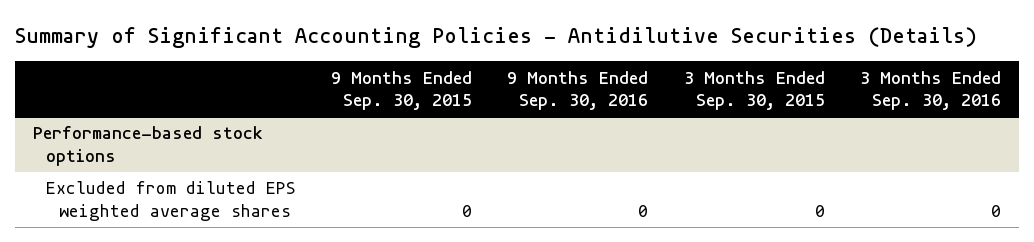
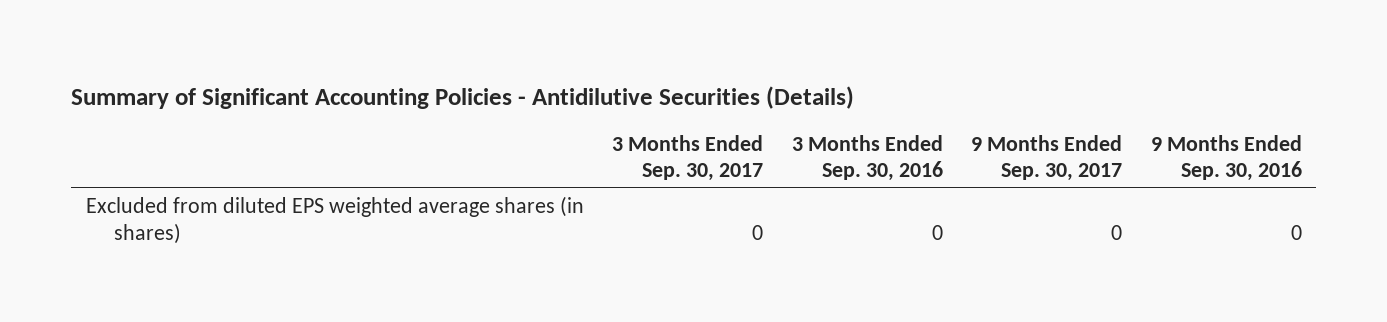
[331,70,473,111] 9 Months Ended Sep. 30, 2015 -> none
[683,70,825,111] 3 Months Ended Sep. 30, 2015 -> none
none -> [612,134,764,182] 3 Months Ended Sep. 30, 2017
none -> [971,134,1123,182] 9 Months Ended Sep. 30, 2017
[32,126,263,166] Performance-based stock options -> none
[45,181,296,221] Excluded from diluted EPS weighted average shares -> [85,196,584,245] Excluded from diluted EPS weighted average shares (in shares)

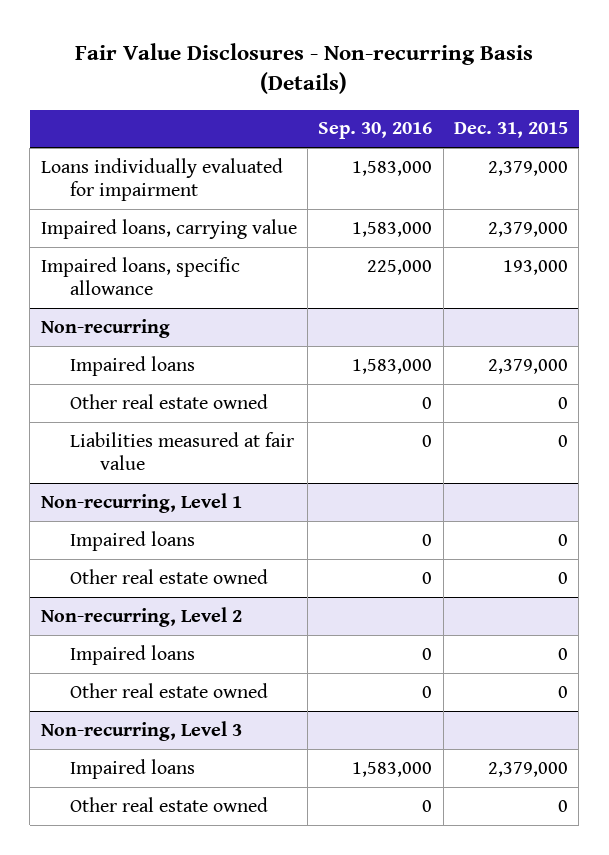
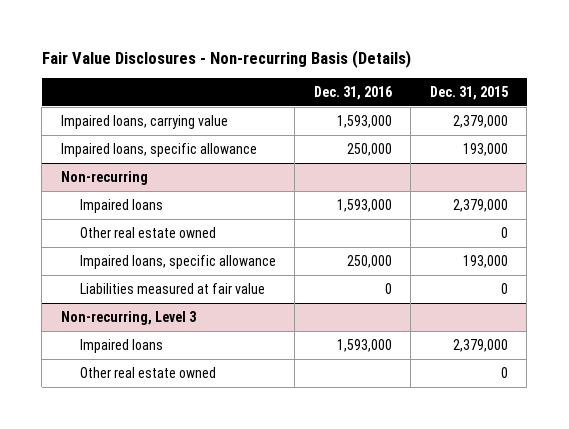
[318,122,433,140] Sep. 30, 2016 -> none
none -> [313,85,392,100] Dec. 31, 2016
[40,157,283,201] Loans individually evaluated for impairment -> none
none -> [79,254,276,269] Impaired loans, specific allowance
[40,492,242,513] Non-recurring, Level 1 -> none
[70,530,196,551] Impaired loans -> none
[70,568,269,584] Other real estate owned -> none
[40,606,242,627] Non-recurring, Level 2 -> none
[70,644,196,665] Impaired loans -> none
[70,682,269,698] Other real estate owned -> none

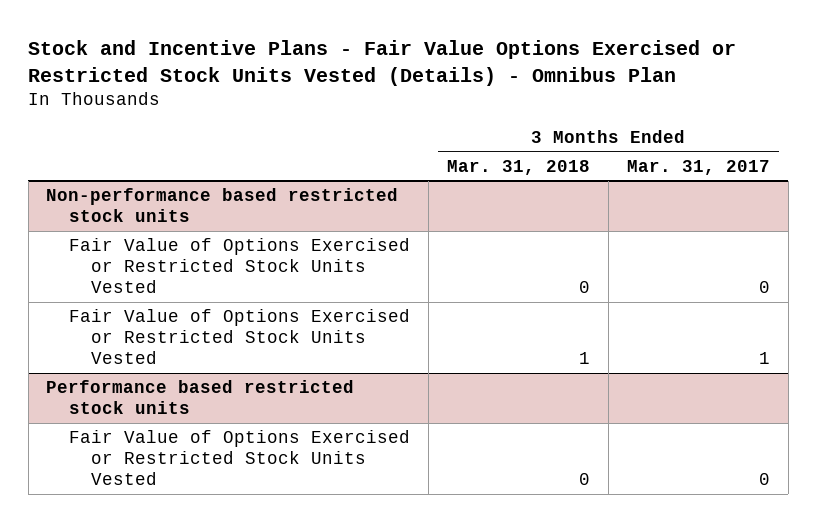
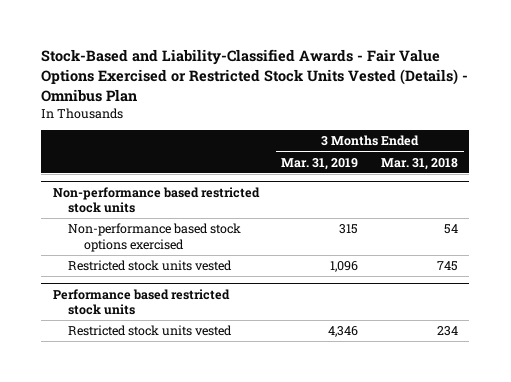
[28,39,737,86] Stock and Incentive Plans - Fair Value Options Exercised or Restricted Stock Units Vested (Details) - Omnibus Plan -> [41,49,469,102] Stock-Based and Liability-Classified Awards - Fair Value Options Exercised or Restricted Stock Units Vested (Details) - Omnibus Plan
[626,159,770,175] Mar. 31, 2017 -> none
none -> [281,157,359,170] Mar. 31, 2019
[68,238,410,294] Fair Value of Options Exercised or Restricted Stock Units Vested -> [68,223,242,252] Non-performance based stock options exercised
[578,281,590,294] 0 -> [443,224,458,235] 54
[68,309,410,365] Fair Value of Options Exercised or Restricted Stock Units Vested -> [68,260,233,272] Restricted stock units vested
[578,352,590,365] 1 -> [436,261,458,272] 745
[68,430,410,486] Fair Value of Options Exercised or Restricted Stock Units Vested -> [68,325,233,337] Restricted stock units vested
[578,473,590,486] 0 -> [436,326,458,337] 234

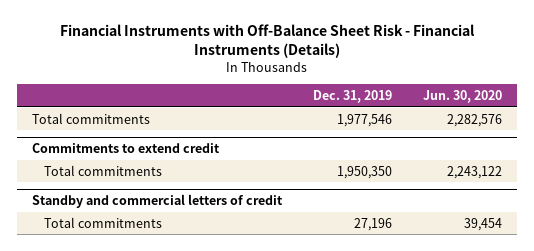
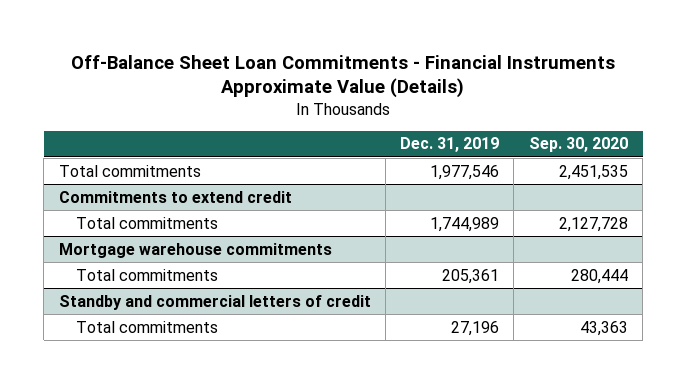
[60,24,476,59] Financial Instruments with Off-Balance Sheet Risk - Financial Instruments (Details) -> [71,54,616,99] Off-Balance Sheet Loan Commitments - Financial Instruments Approximate Value (Details)
[422,89,502,103] Jun. 30, 2020 -> none
none -> [528,137,628,153] Sep. 30, 2020
[337,165,393,179] 1,950,350 -> [430,216,500,232] 1,744,989
none -> [58,242,332,258] Mortgage warehouse commitments
none -> [75,268,218,281] Total commitments

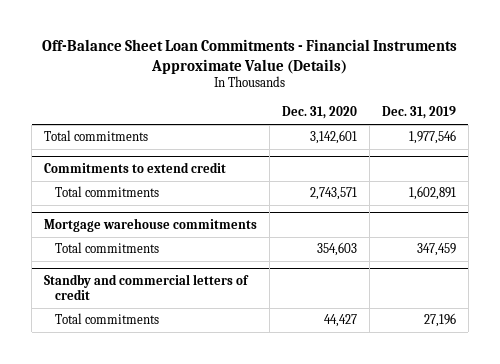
[528,137,628,153] Sep. 30, 2020 -> none
none -> [282,106,358,120] Dec. 31, 2020
[430,216,500,232] 1,744,989 -> [408,186,456,201] 1,602,891
[442,268,500,284] 205,361 -> [416,243,456,257] 347,459

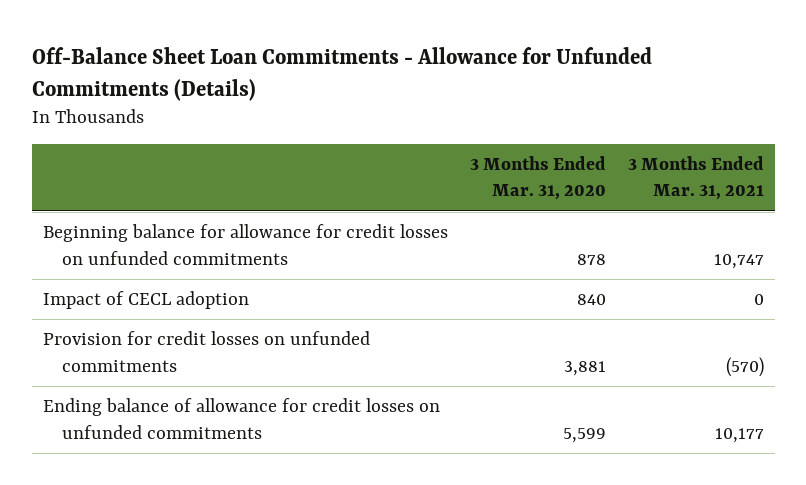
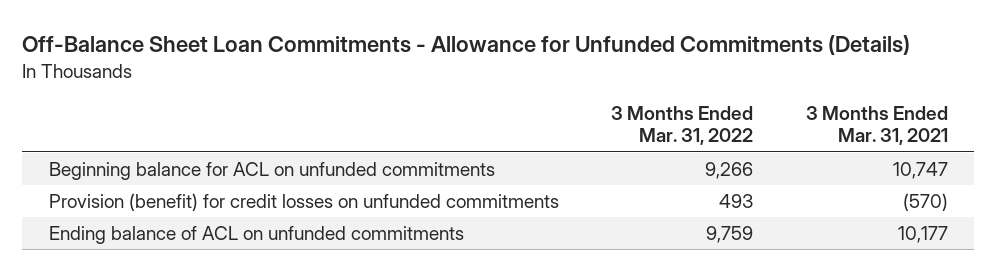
[469,155,606,201] 3 Months Ended Mar. 31, 2020 -> none
none -> [611,105,754,146] 3 Months Ended Mar. 31, 2022
[42,291,249,310] Impact of CECL adoption -> none
[42,224,448,265] Beginning balance for allowance for credit losses on unfunded commitments -> [48,162,495,181] Beginning balance for ACL on unfunded commitments
[42,331,370,372] Provision for credit losses on unfunded commitments -> [48,193,559,212] Provision (benefit) for credit losses on unfunded commitments
[42,398,440,439] Ending balance of allowance for credit losses on unfunded commitments -> [48,226,464,245] Ending balance of ACL on unfunded commitments

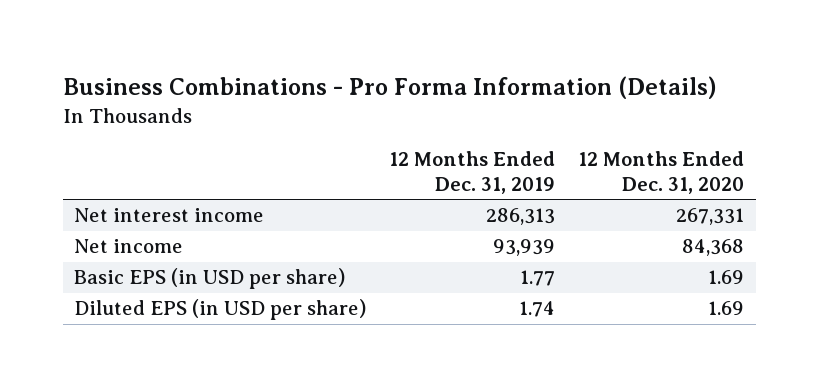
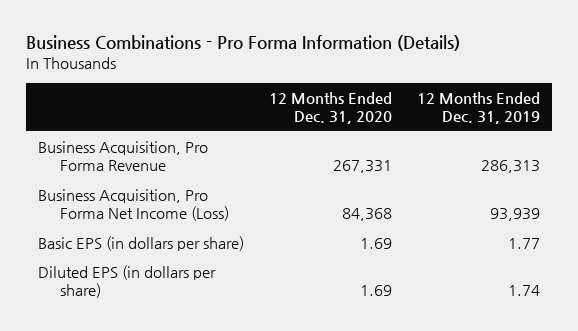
[74,208,265,223] Net interest income -> [37,140,208,172] Business Acquisition, Pro Forma Revenue
[74,239,184,254] Net income -> [37,188,230,222] Business Acquisition, Pro Forma Net Income (Loss)
[74,268,346,290] Basic EPS (in USD per share) -> [37,235,244,251] Basic EPS (in dollars per share)
[74,299,367,321] Diluted EPS (in USD per share) -> [37,264,216,299] Diluted EPS (in dollars per share)

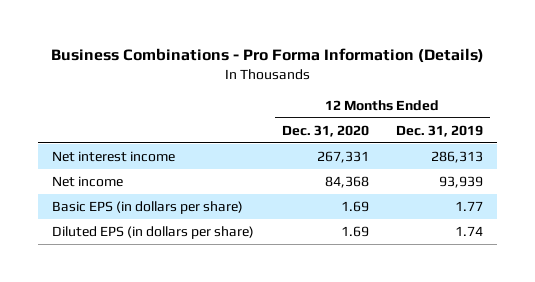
[37,140,208,172] Business Acquisition, Pro Forma Revenue -> [51,151,175,163] Net interest income
[37,188,230,222] Business Acquisition, Pro Forma Net Income (Loss) -> [51,176,123,188] Net income

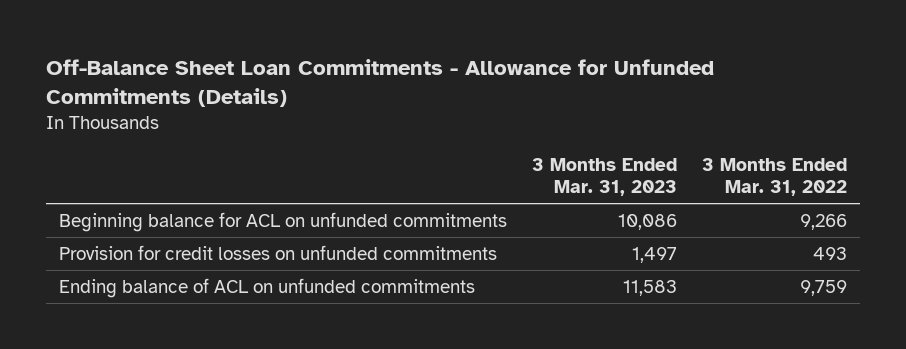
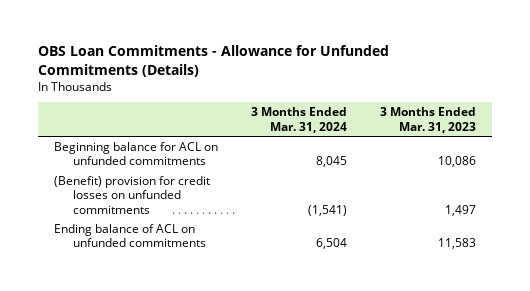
[46,59,715,108] Off-Balance Sheet Loan Commitments - Allowance for Unfunded Commitments (Details) -> [37,45,389,77] OBS Loan Commitments - Allowance for Unfunded Commitments (Details)
[702,157,848,197] 3 Months Ended Mar. 31, 2022 -> none
none -> [251,107,348,133] 3 Months Ended Mar. 31, 2024
[58,244,497,260] Provision for credit losses on unfunded commitments -> [54,175,211,214] (Benefit) provision for credit losses on unfunded commitments

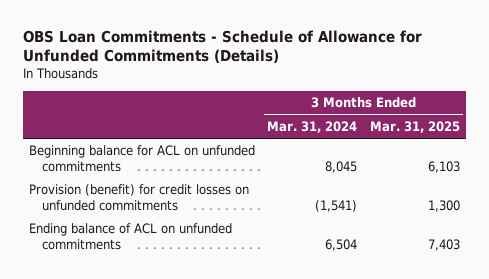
[37,45,389,77] OBS Loan Commitments - Allowance for Unfunded Commitments (Details) -> [22,29,422,64] OBS Loan Commitments - Schedule of Allowance for Unfunded Commitments (Details)
[379,107,476,133] 3 Months Ended Mar. 31, 2023 -> none
none -> [369,120,460,133] Mar. 31, 2025
[54,175,211,214] (Benefit) provision for credit losses on unfunded commitments -> [28,184,249,211] Provision (benefit) for credit losses on unfunded commitments

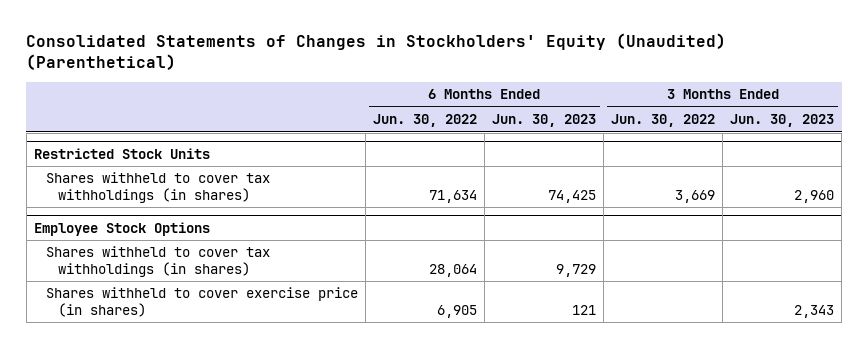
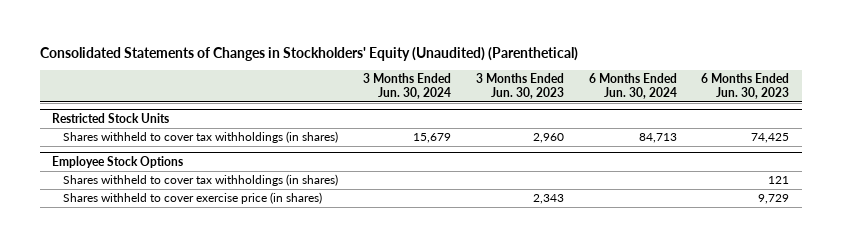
[372,114,477,128] Jun. 30, 2022 -> none
[611,114,716,128] Jun. 30, 2022 -> none
none -> [363,73,452,100] 3 Months Ended Jun. 30, 2024
none -> [588,73,677,100] 6 Months Ended Jun. 30, 2024
[555,264,596,278] 9,729 -> [768,176,790,185] 121
[571,305,596,316] 121 -> [758,194,790,205] 9,729

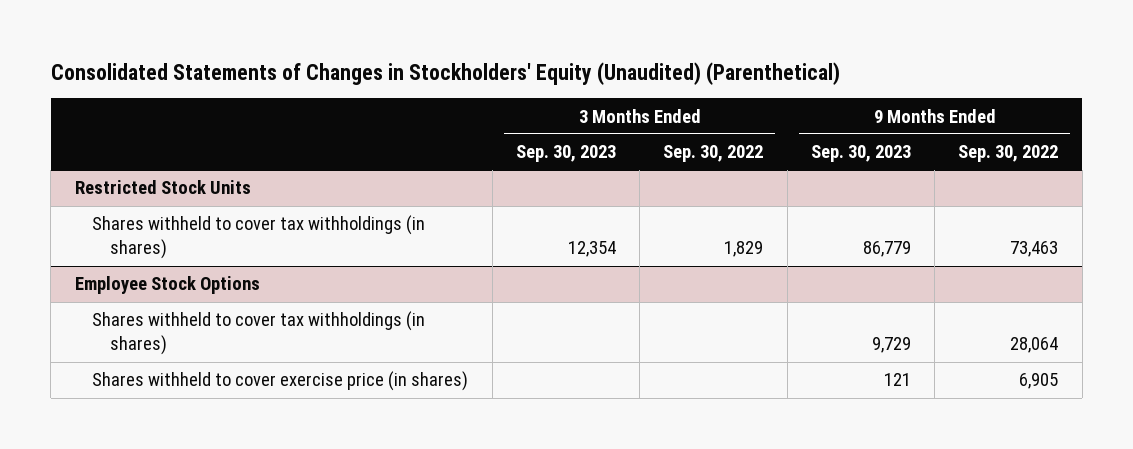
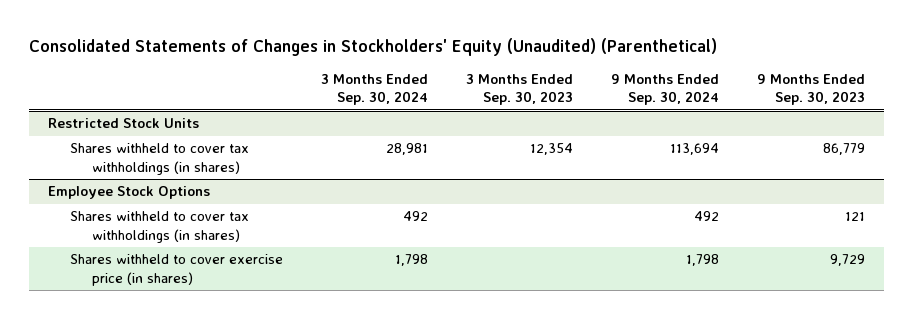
[663,145,764,163] Sep. 30, 2022 -> none
[958,145,1059,163] Sep. 30, 2022 -> none
none -> [321,73,429,106] 3 Months Ended Sep. 30, 2024
none -> [611,73,720,106] 9 Months Ended Sep. 30, 2024
[871,337,911,354] 9,729 -> [845,212,866,222] 121
[883,373,911,387] 121 -> [830,254,866,267] 9,729

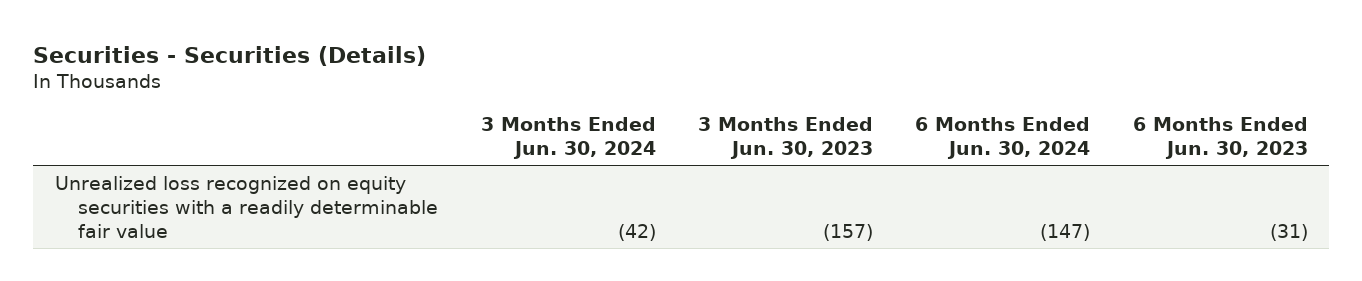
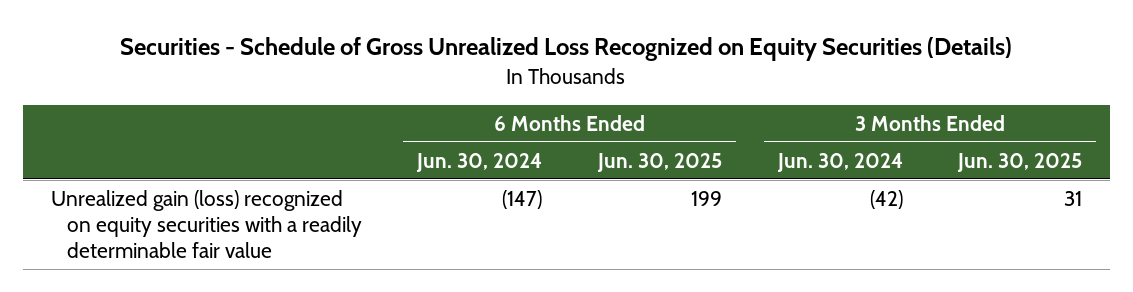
[33,45,427,66] Securities - Securities (Details) -> [120,37,1013,62] Securities - Schedule of Gross Unrealized Loss Recognized on Equity Securities (Details)
[698,117,874,160] 3 Months Ended Jun. 30, 2023 -> none
[1132,117,1308,160] 6 Months Ended Jun. 30, 2023 -> none
none -> [596,152,722,172] Jun. 30, 2025
none -> [957,152,1083,172] Jun. 30, 2025
[54,176,439,238] Unrealized loss recognized on equity securities with a readily determinable fair value -> [50,189,362,259] Unrealized gain (loss) recognized on equity securities with a readily determinable fair value

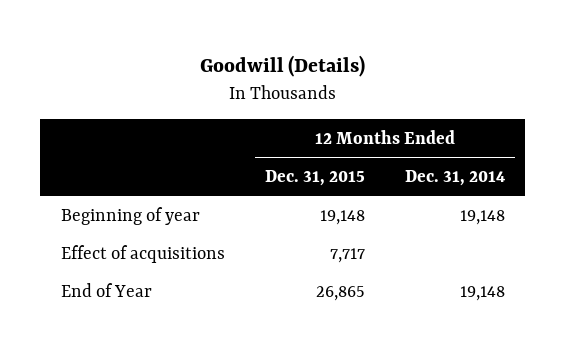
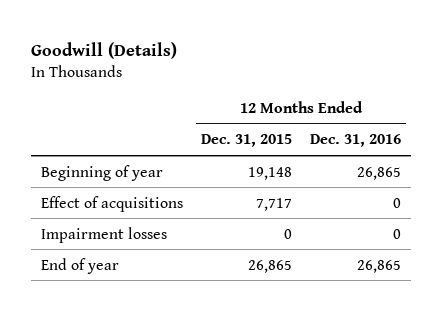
[405,169,506,186] Dec. 31, 2014 -> none
none -> [310,134,402,148] Dec. 31, 2016
none -> [40,226,167,243] Impairment losses
[60,282,152,297] End of Year -> [40,257,119,274] End of year

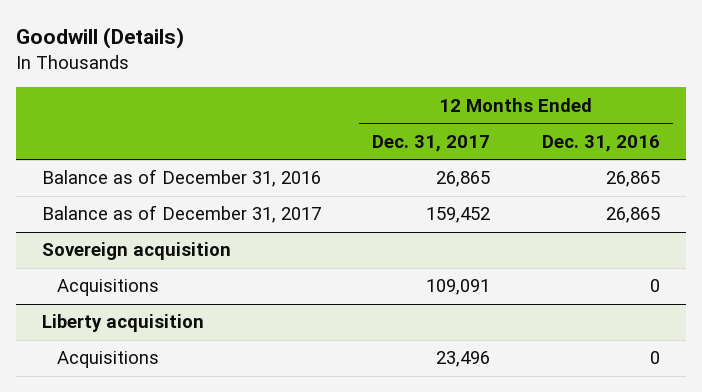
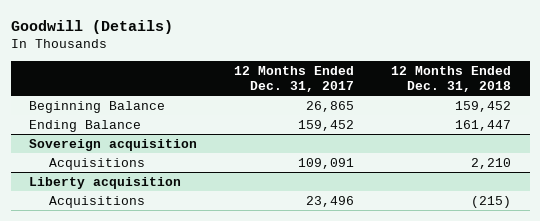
[542,134,661,152] Dec. 31, 2016 -> none
none -> [391,65,512,93] 12 Months Ended Dec. 31, 2018
[41,169,321,188] Balance as of December 31, 2016 -> [29,100,166,113] Beginning Balance
[41,205,321,224] Balance as of December 31, 2017 -> [29,119,142,132] Ending Balance

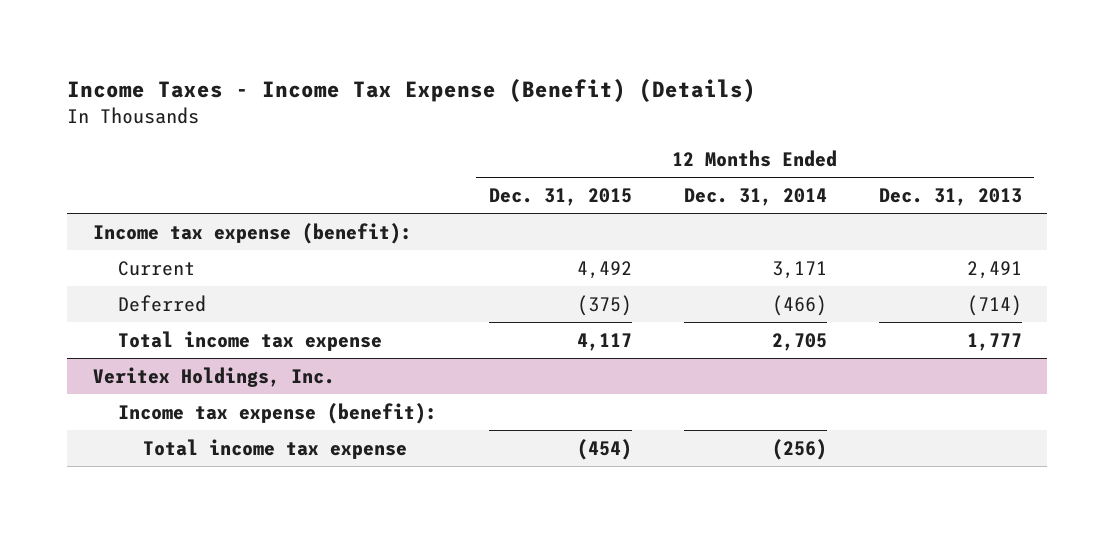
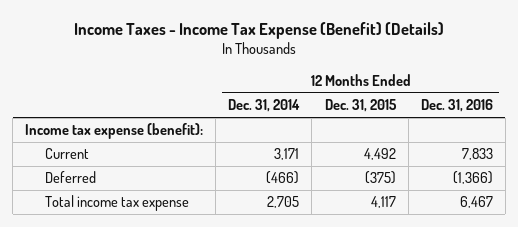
[878,188,1022,207] Dec. 31, 2013 -> none
none -> [420,99,493,113] Dec. 31, 2016
[92,366,335,387] Veritex Holdings, Inc. -> none
[117,402,437,424] Income tax expense (benefit): -> none
[143,438,408,459] Total income tax expense -> none

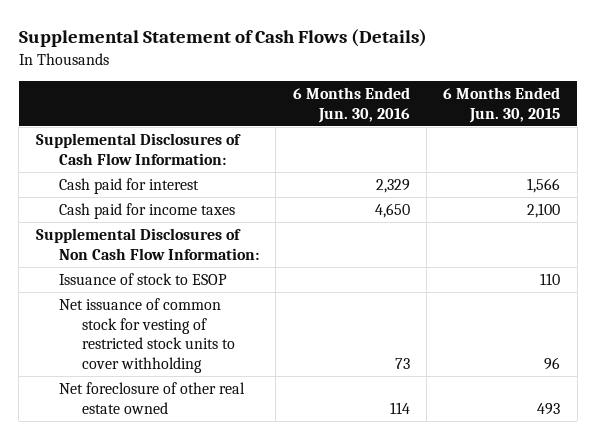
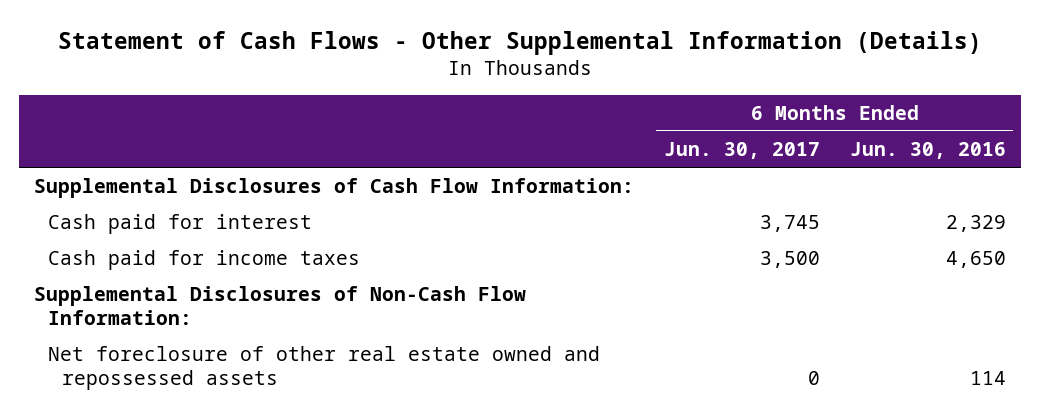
[18,29,427,48] Supplemental Statement of Cash Flows (Details) -> [57,30,982,55] Statement of Cash Flows - Other Supplemental Information (Details)
[443,86,561,123] 6 Months Ended Jun. 30, 2015 -> none
none -> [663,142,820,160] Jun. 30, 2017
[58,273,227,286] Issuance of stock to ESOP -> none
[58,298,236,374] Net issuance of common stock for vesting of restricted stock units to cover withholding -> none
[35,228,259,260] Supplemental Disclosures of Non Cash Flow Information: -> [33,286,526,325] Supplemental Disclosures of Non-Cash Flow Information:
[58,382,245,414] Net foreclosure of other real estate owned -> [47,346,600,390] Net foreclosure of other real estate owned and repossessed assets

